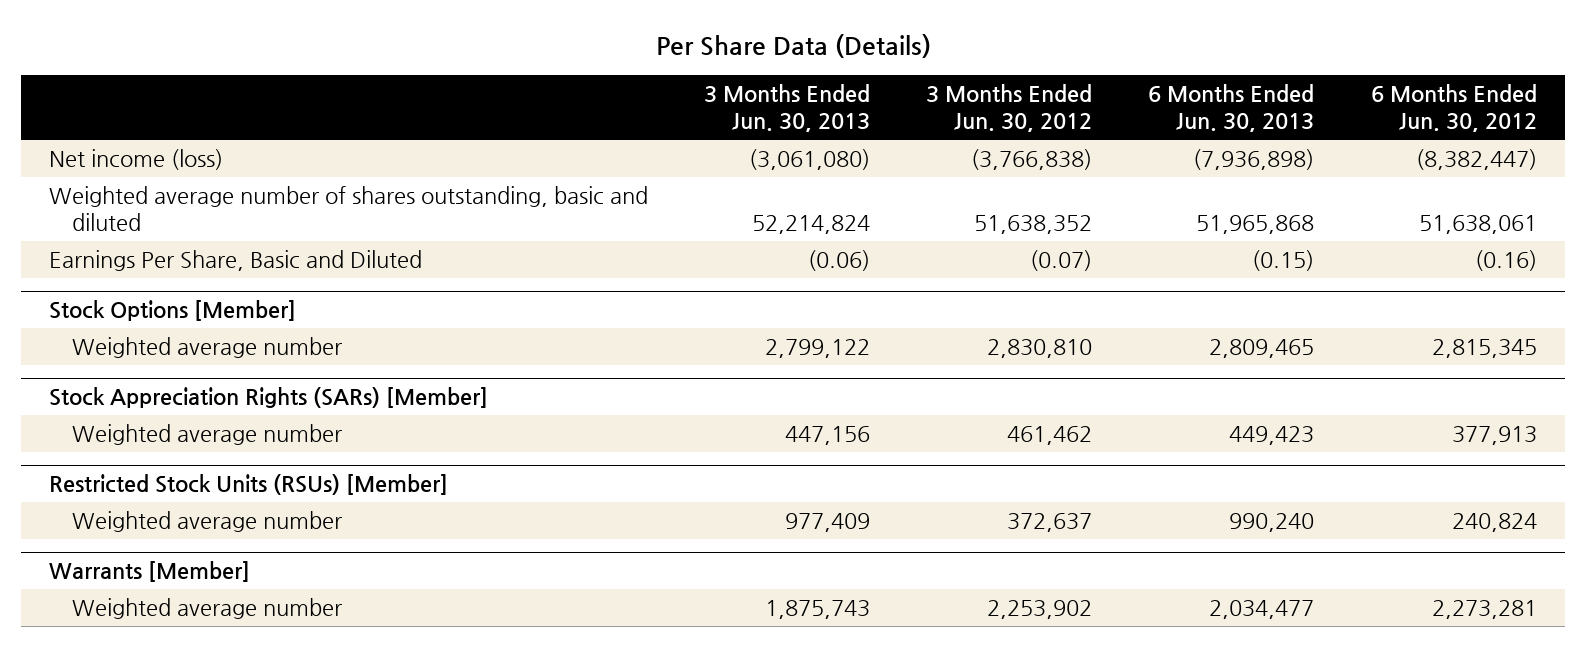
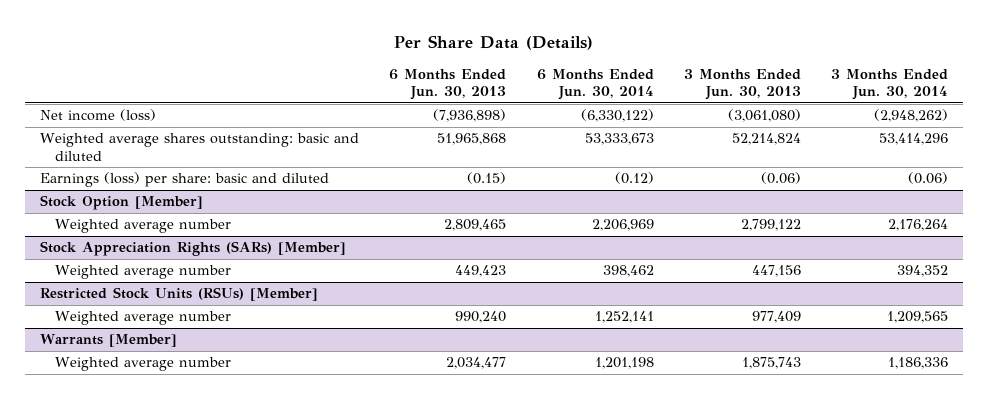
[926,83,1093,133] 3 Months Ended Jun. 30, 2012 -> none
[1370,83,1537,133] 6 Months Ended Jun. 30, 2012 -> none
none -> [536,68,654,101] 6 Months Ended Jun. 30, 2014
none -> [831,68,949,101] 3 Months Ended Jun. 30, 2014
[48,185,648,232] Weighted average number of shares outstanding, basic and diluted -> [40,133,360,161] Weighted average shares outstanding: basic and diluted
[48,249,422,271] Earnings Per Share, Basic and Diluted -> [40,172,330,188] Earnings (loss) per share: basic and diluted
[48,300,296,322] Stock Options [Member] -> [40,195,204,211] Stock Option [Member]

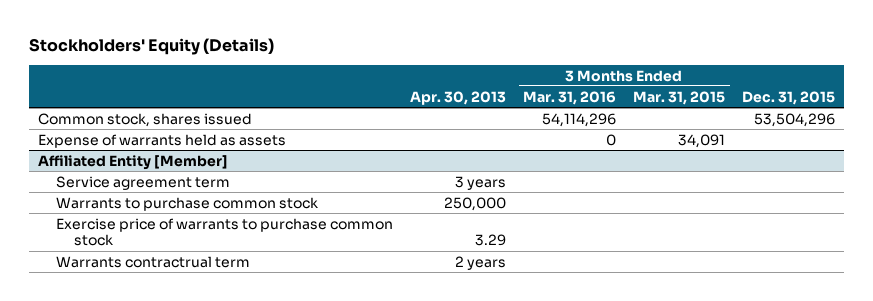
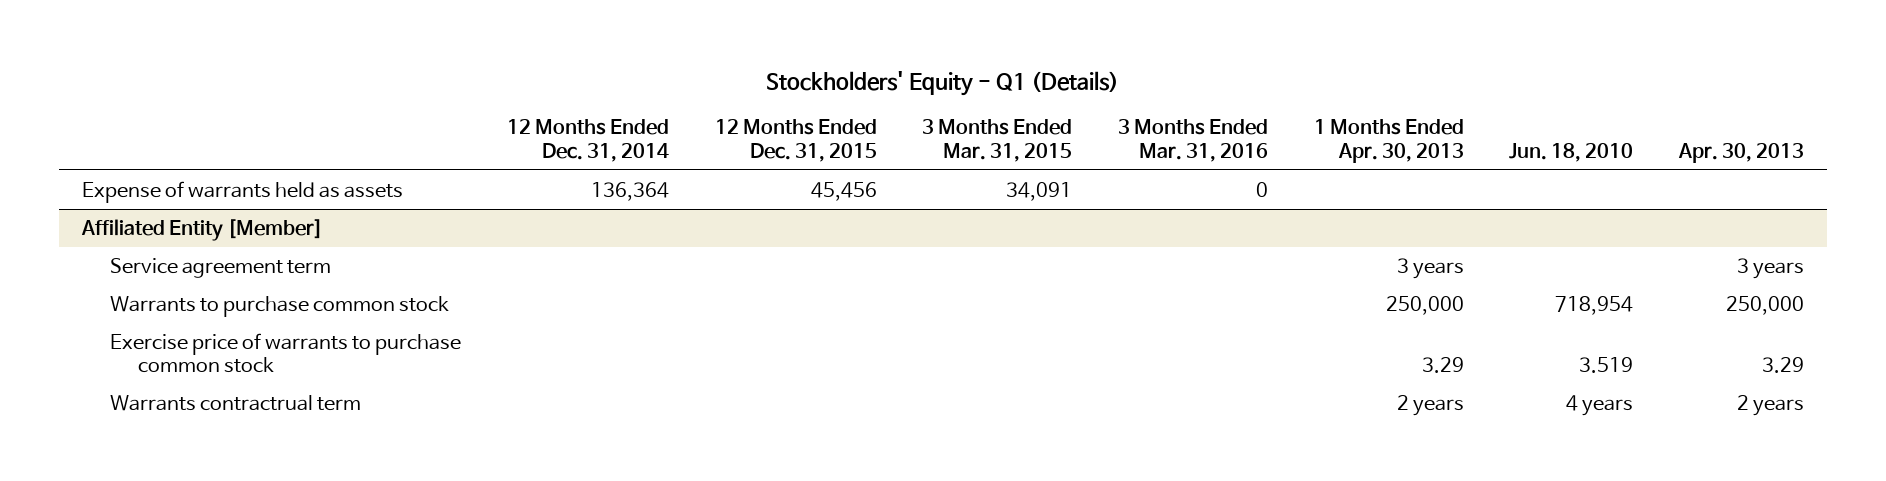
[29,37,275,55] Stockholders' Equity (Details) -> [766,71,1120,97] Stockholders' Equity - Q1 (Details)
[742,90,836,105] Dec. 31, 2015 -> none
none -> [506,119,669,162] 12 Months Ended Dec. 31, 2014
none -> [714,119,877,162] 12 Months Ended Dec. 31, 2015
none -> [1313,119,1464,163] 1 Months Ended Apr. 30, 2013
none -> [1509,142,1634,162] Jun. 18, 2010
[37,112,252,127] Common stock, shares issued -> none

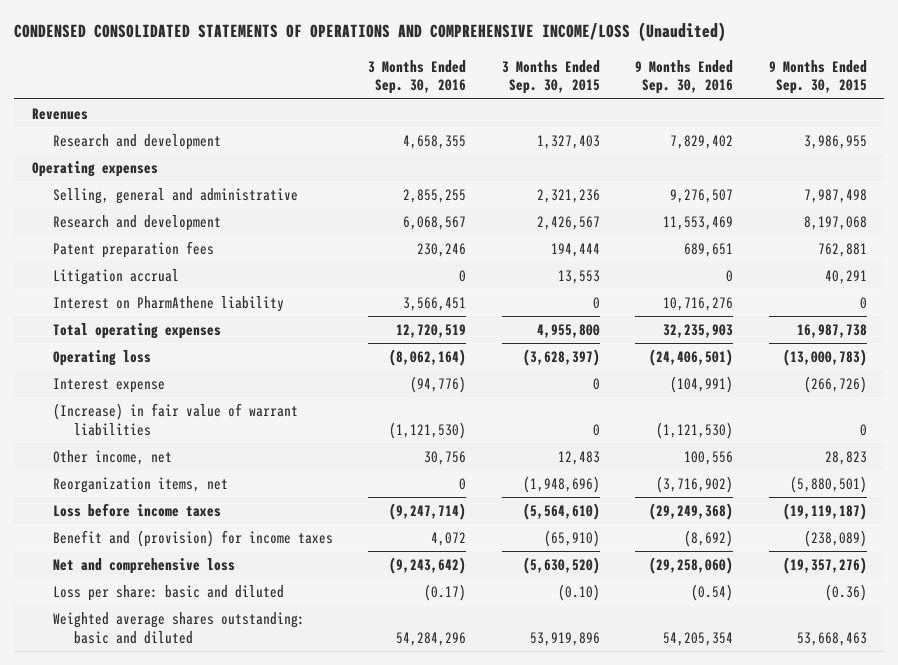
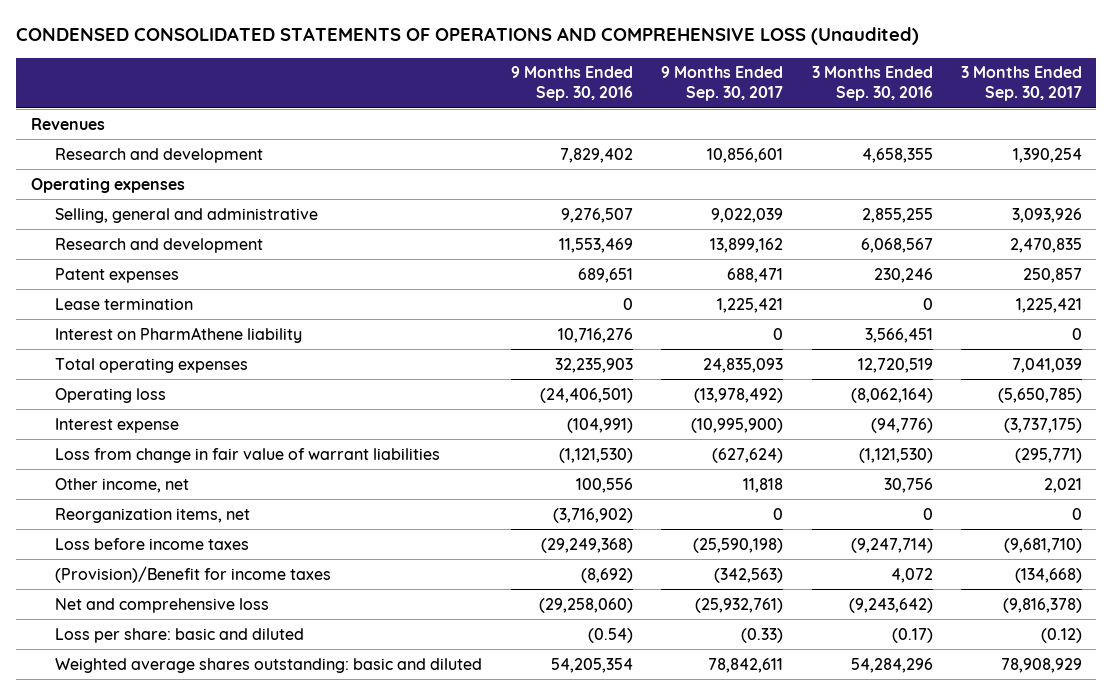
[13,22,726,43] CONDENSED CONSOLIDATED STATEMENTS OF OPERATIONS AND COMPREHENSIVE INCOME/LOSS (Unaudited) -> [16,27,920,46] CONDENSED CONSOLIDATED STATEMENTS OF OPERATIONS AND COMPREHENSIVE LOSS (Unaudited)
[501,59,600,95] 3 Months Ended Sep. 30, 2015 -> none
[768,59,867,95] 9 Months Ended Sep. 30, 2015 -> none
none -> [661,66,784,102] 9 Months Ended Sep. 30, 2017
none -> [960,66,1082,102] 3 Months Ended Sep. 30, 2017
[52,268,179,285] Litigation accrual -> none
[52,240,214,258] Patent preparation fees -> [55,267,180,283] Patent expenses
none -> [55,297,194,310] Lease termination
[52,402,298,436] (Increase) in fair value of warrant liabilities -> [55,447,441,463] Loss from change in fair value of warrant liabilities
[52,529,333,547] Benefit and (provision) for income taxes -> [55,565,332,583] (Provision)/Benefit for income taxes

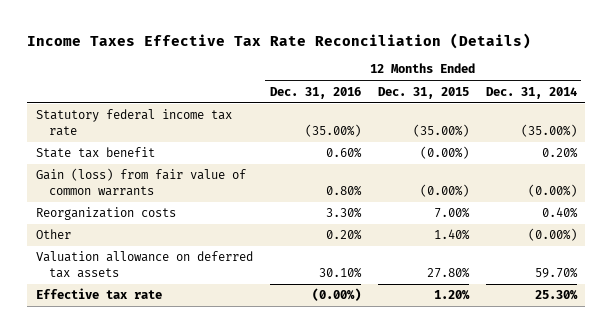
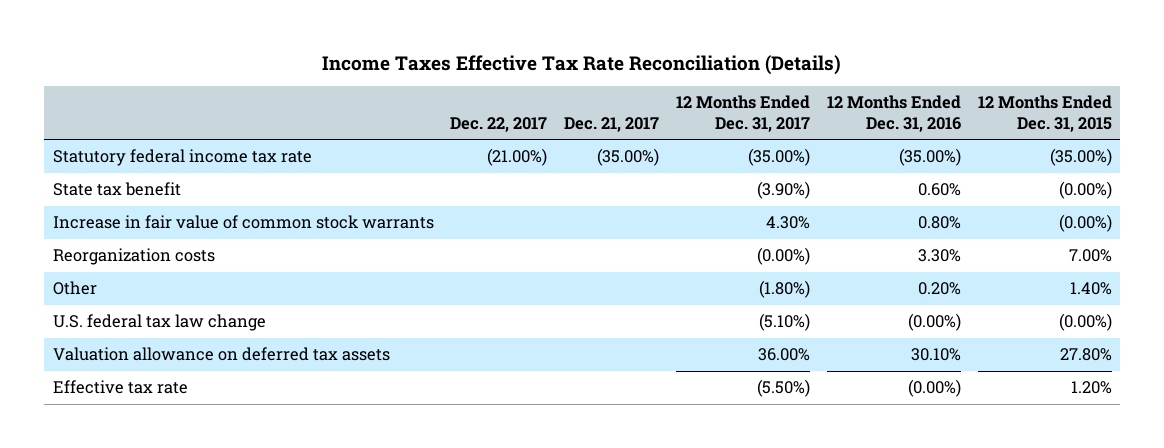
[485,86,577,99] Dec. 31, 2014 -> none
none -> [450,116,548,132] Dec. 22, 2017
none -> [564,116,660,132] Dec. 21, 2017
none -> [676,95,811,132] 12 Months Ended Dec. 31, 2017
[35,168,246,197] Gain (loss) from fair value of common warrants -> [52,215,434,230] Increase in fair value of common stock warrants
none -> [52,314,266,332] U.S. federal tax law change

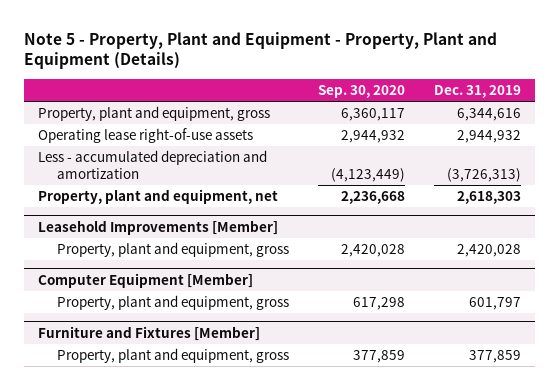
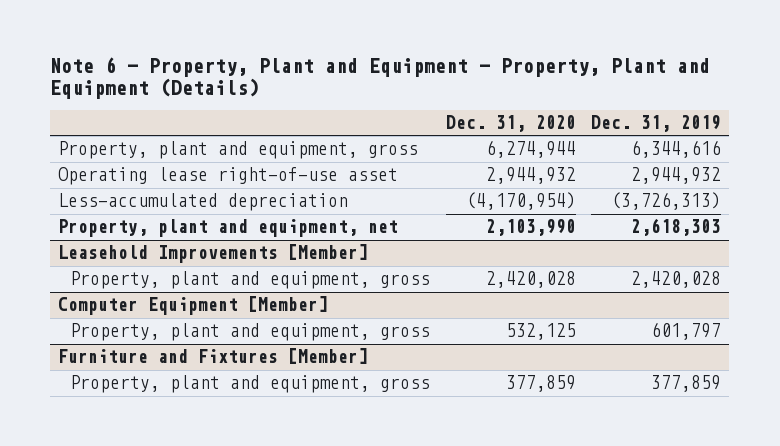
[23,31,497,70] Note 5 - Property, Plant and Equipment - Property, Plant and Equipment (Details) -> [50,56,711,100] Note 6 - Property, Plant and Equipment - Property, Plant and Equipment (Details)
[317,84,405,98] Sep. 30, 2020 -> none
none -> [445,115,576,133] Dec. 31, 2020
[38,127,254,143] Operating lease right-of-use assets -> [58,167,399,186] Operating lease right-of-use asset
[38,149,268,180] Less - accumulated depreciation and amortization -> [58,193,349,212] Less-accumulated depreciation

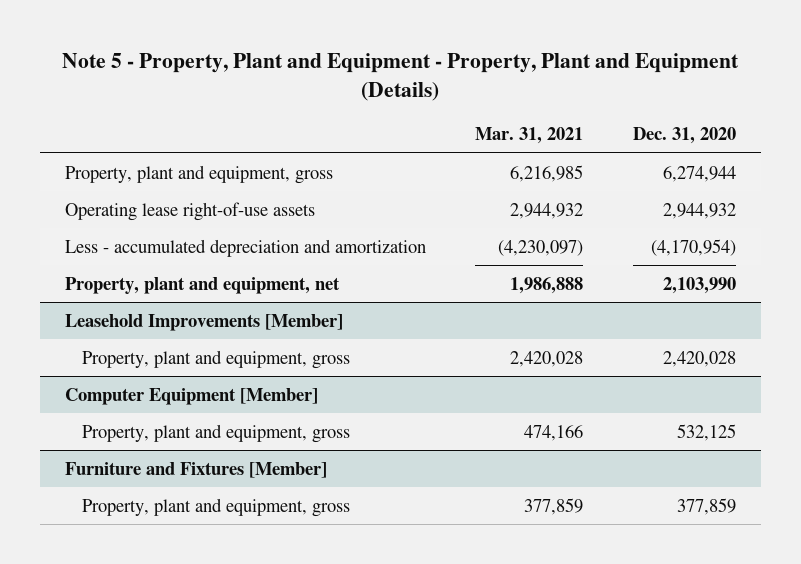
[50,56,711,100] Note 6 - Property, Plant and Equipment - Property, Plant and Equipment (Details) -> [62,53,740,102] Note 5 - Property, Plant and Equipment - Property, Plant and Equipment (Details)
[591,115,722,133] Dec. 31, 2019 -> none
none -> [475,127,584,145] Mar. 31, 2021
[58,167,399,186] Operating lease right-of-use asset -> [64,201,315,221] Operating lease right-of-use assets
[58,193,349,212] Less-accumulated depreciation -> [64,238,426,257] Less - accumulated depreciation and amortization

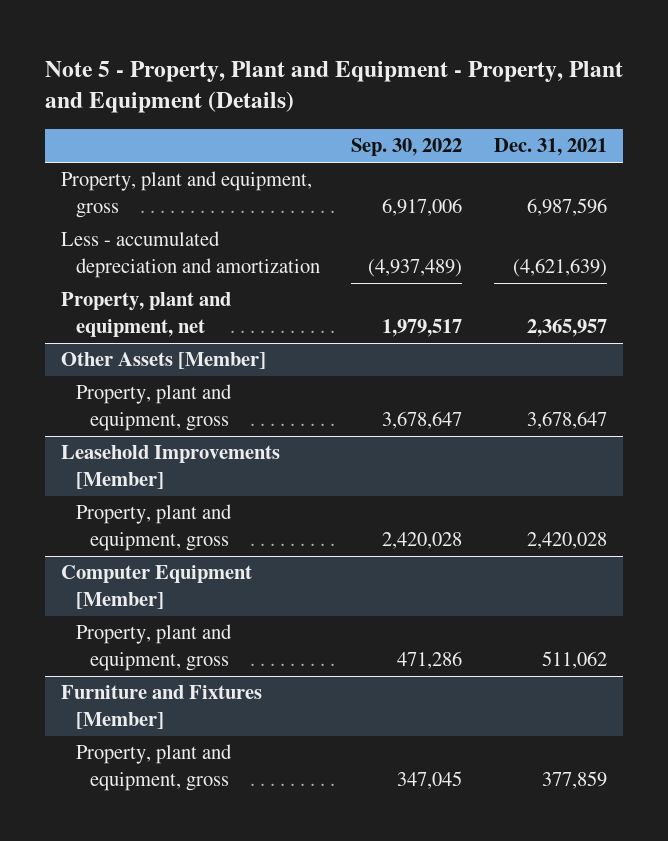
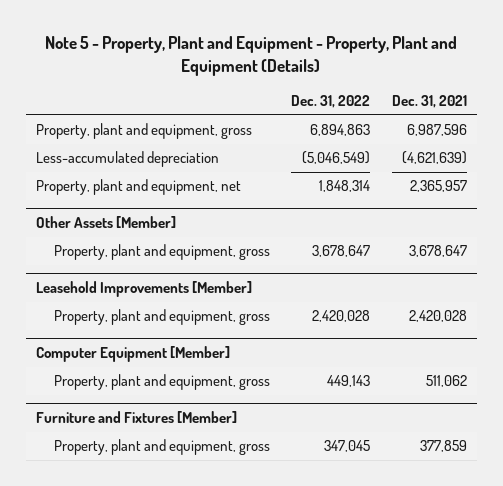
[351,138,463,157] Sep. 30, 2022 -> none
none -> [291,95,371,109] Dec. 31, 2022
[61,231,320,278] Less - accumulated depreciation and amortization -> [36,151,220,168] Less-accumulated depreciation

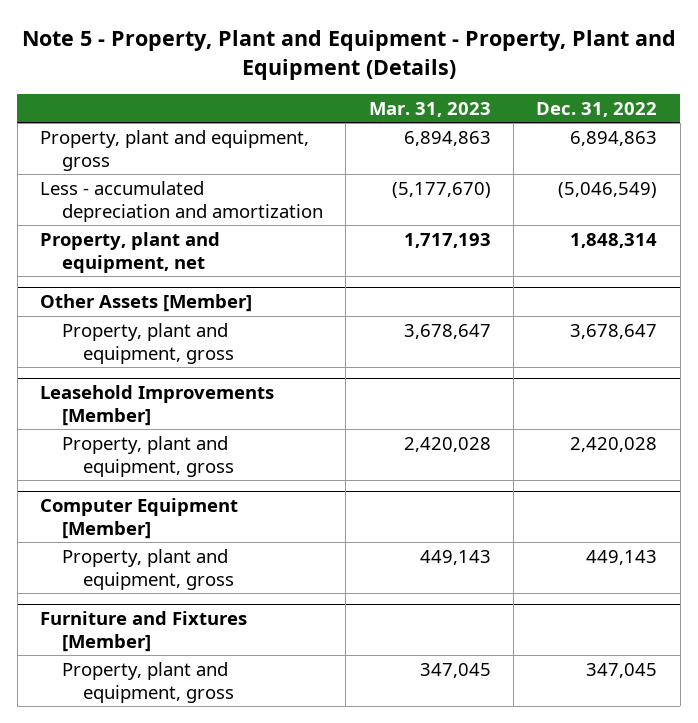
[391,95,467,109] Dec. 31, 2021 -> none
none -> [368,101,491,117] Mar. 31, 2023
[36,151,220,168] Less-accumulated depreciation -> [40,180,323,222] Less - accumulated depreciation and amortization

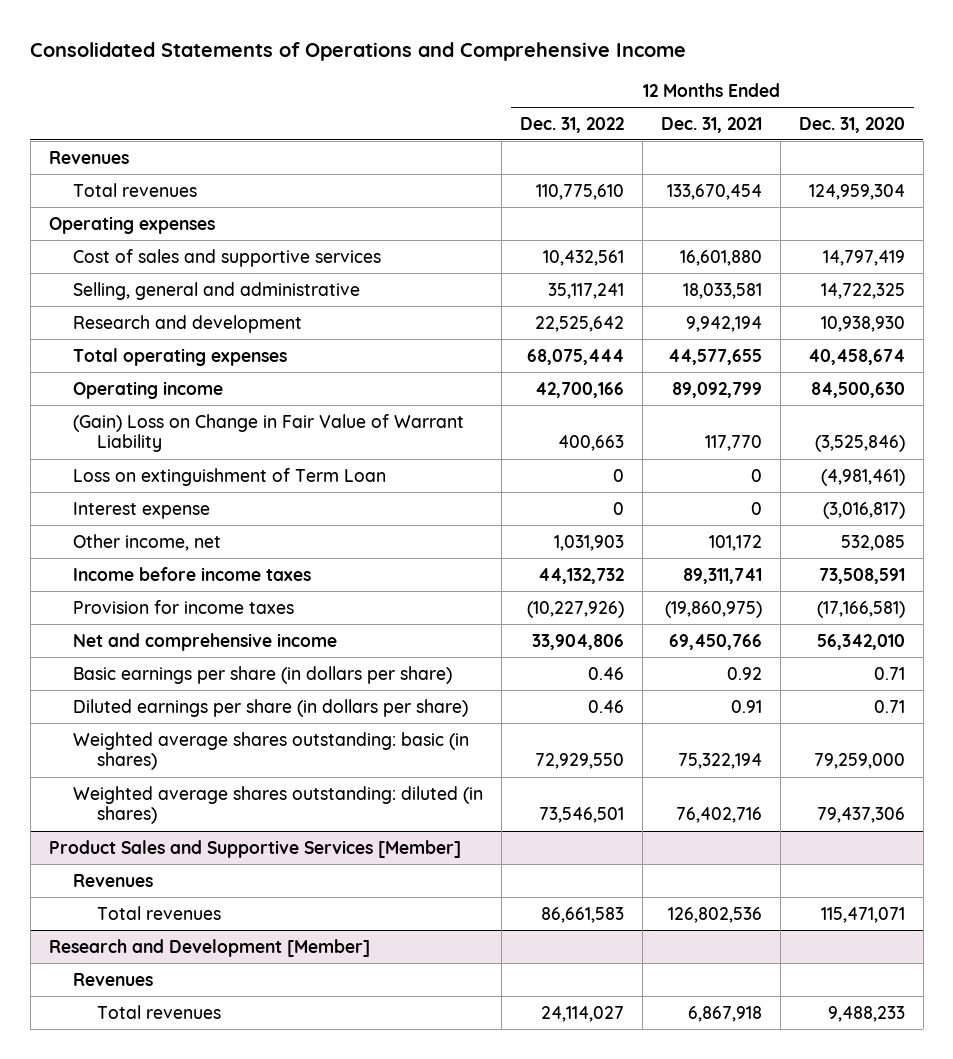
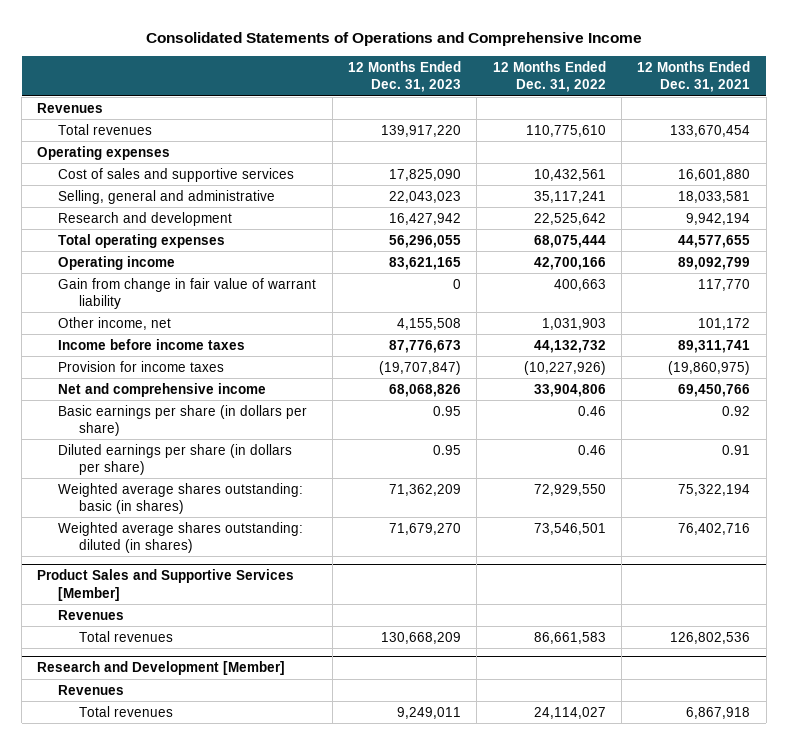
[798,116,905,133] Dec. 31, 2020 -> none
none -> [347,60,461,93] 12 Months Ended Dec. 31, 2023
[72,467,386,486] Loss on extinguishment of Term Loan -> none
[72,501,210,519] Interest expense -> none
[72,413,464,453] (Gain) Loss on Change in Fair Value of Warrant Liability -> [58,277,317,310] Gain from change in fair value of warrant liability

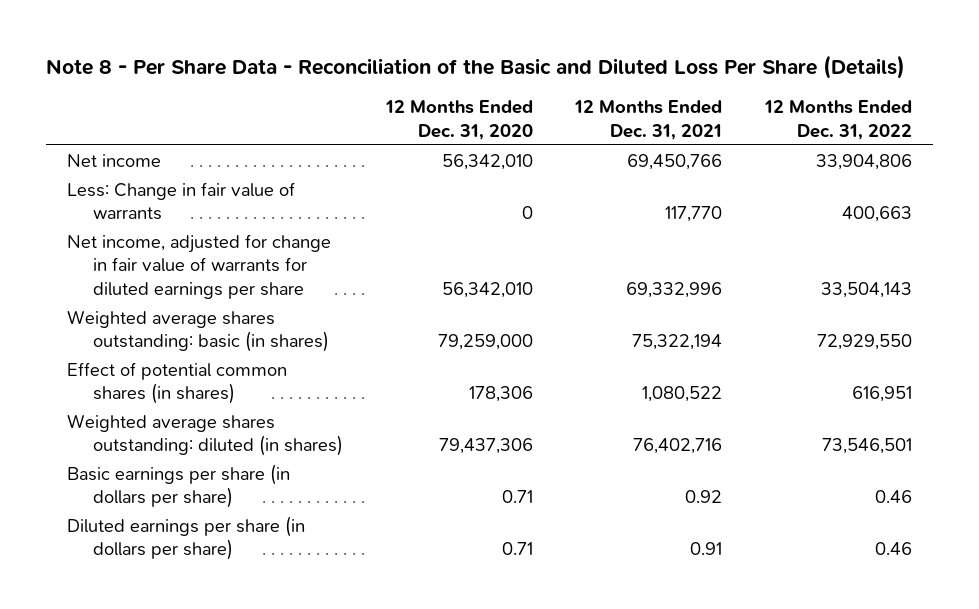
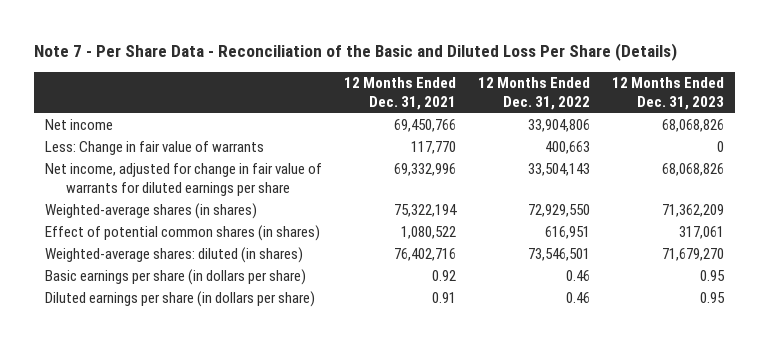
[45,55,905,80] Note 8 - Per Share Data - Reconciliation of the Basic and Diluted Loss Per Share (Details) -> [33,42,677,61] Note 7 - Per Share Data - Reconciliation of the Basic and Diluted Loss Per Share (Details)
[384,100,533,140] 12 Months Ended Dec. 31, 2020 -> none
none -> [612,77,725,110] 12 Months Ended Dec. 31, 2023
[66,309,330,353] Weighted average shares outstanding: basic (in shares) -> [44,203,257,220] Weighted-average shares (in shares)
[66,413,344,457] Weighted average shares outstanding: diluted (in shares) -> [44,247,303,264] Weighted-average shares: diluted (in shares)

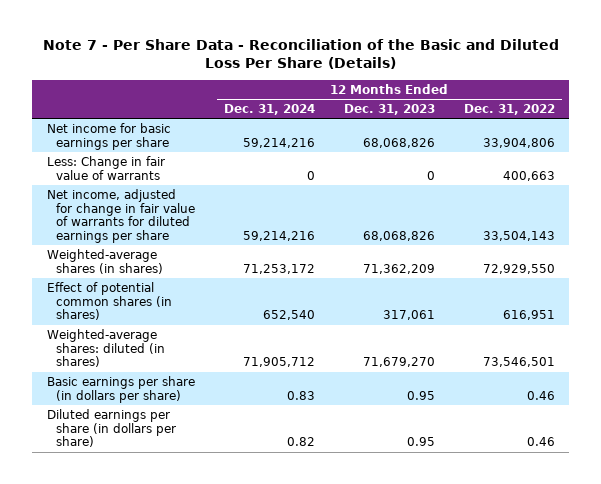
[343,77,456,110] 12 Months Ended Dec. 31, 2021 -> none
none -> [223,103,315,115] Dec. 31, 2024
[44,119,113,131] Net income -> [46,122,171,150] Net income for basic earnings per share

